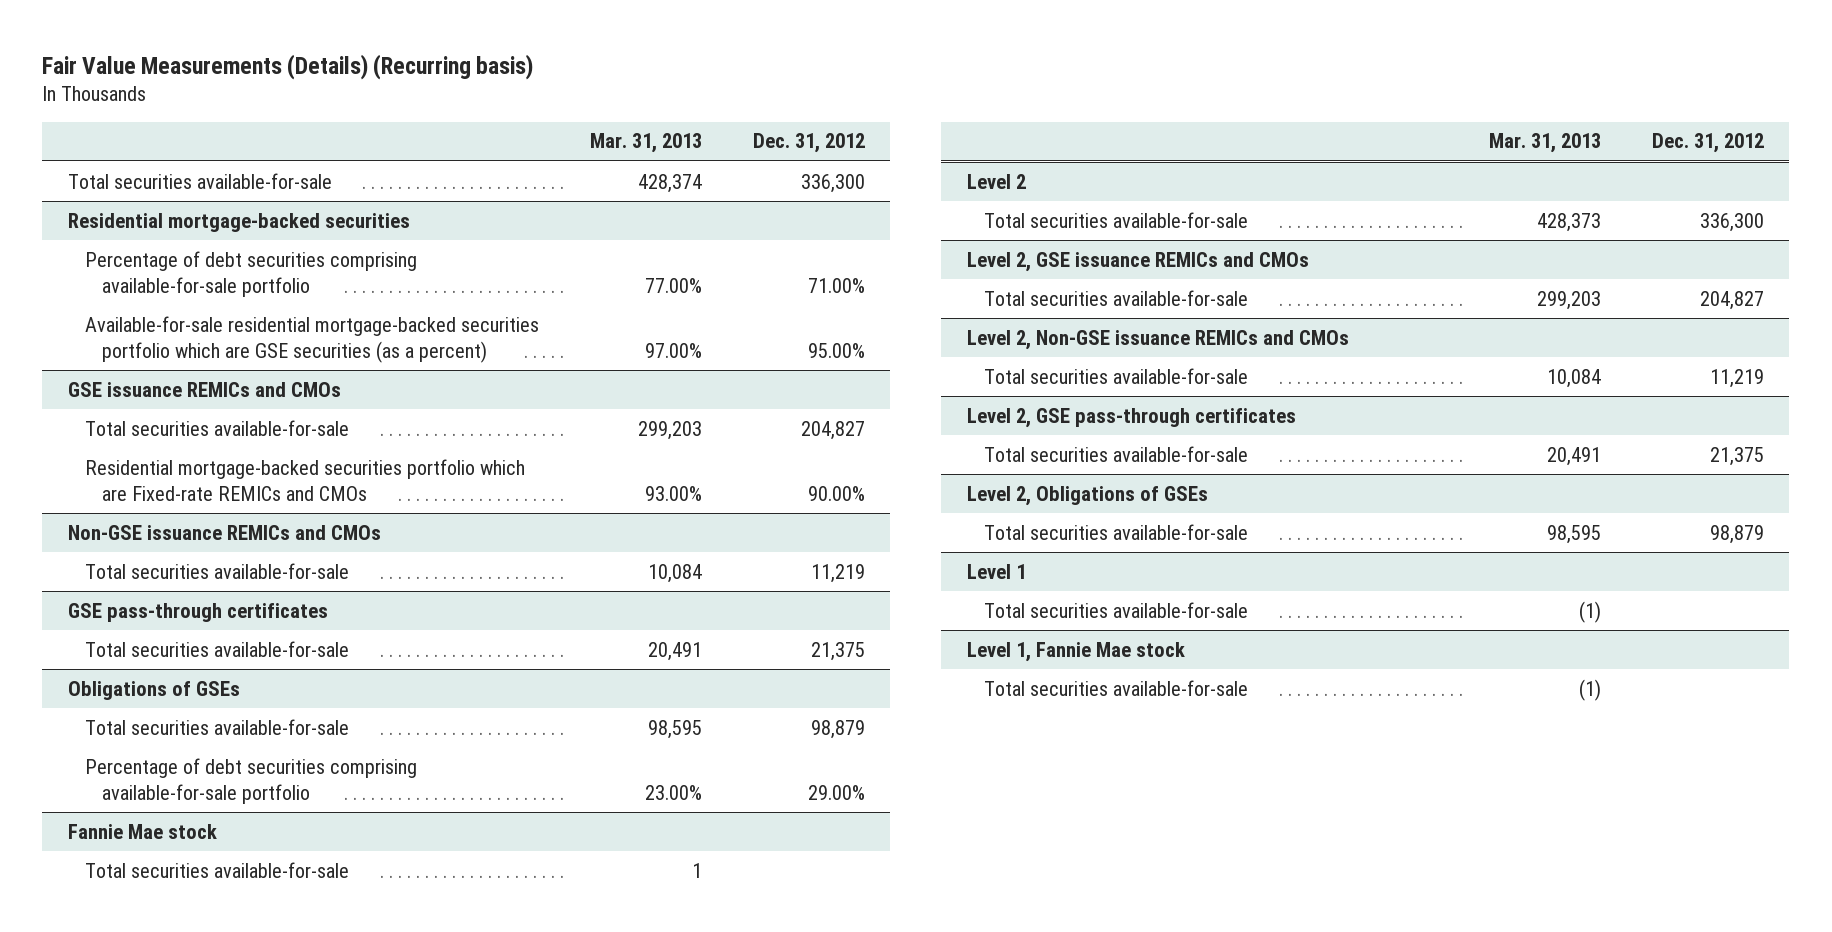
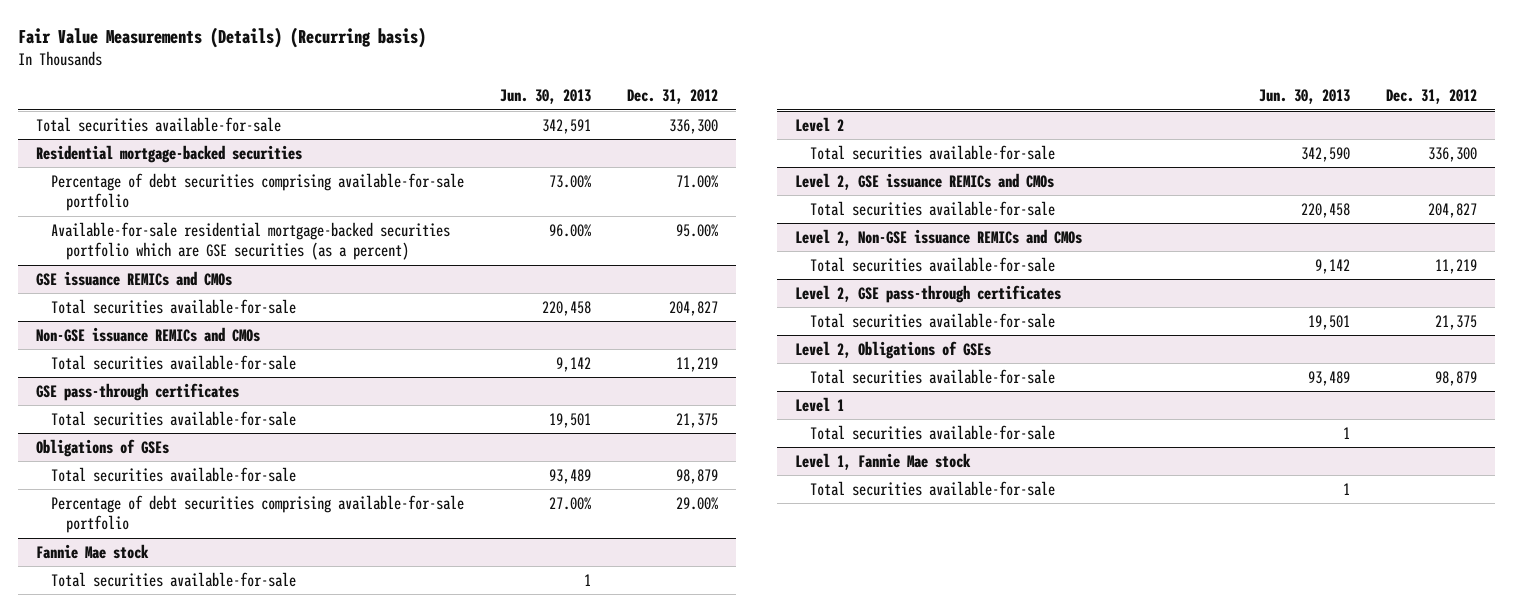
[589,133,702,154] Mar. 31, 2013 -> none
none -> [500,89,592,105] Jun. 30, 2013
[84,458,525,501] Residential mortgage-backed securities portfolio which are Fixed-rate REMICs and CMOs -> none

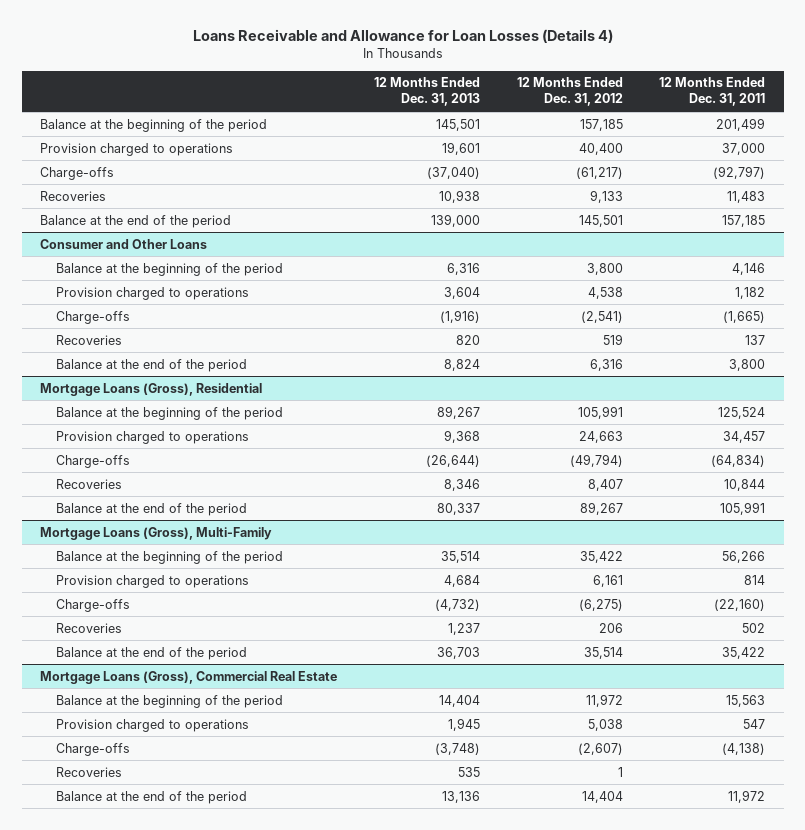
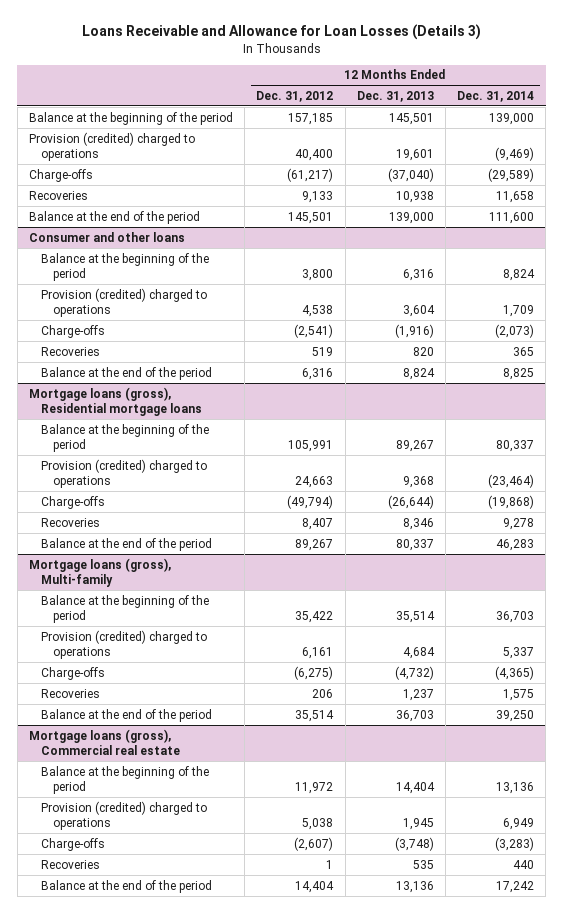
[192,29,613,44] Loans Receivable and Allowance for Loan Losses (Details 4) -> [81,24,481,41] Loans Receivable and Allowance for Loan Losses (Details 3)
[659,77,766,107] 12 Months Ended Dec. 31, 2011 -> none
none -> [457,90,535,102] Dec. 31, 2014
[40,142,234,156] Provision charged to operations -> [29,131,196,161] Provision (credited) charged to operations
[40,238,208,249] Consumer and Other Loans -> [29,231,186,242] Consumer and other loans
[55,286,249,300] Provision charged to operations -> [40,287,207,317] Provision (credited) charged to operations
[40,382,263,396] Mortgage Loans (Gross), Residential -> [29,386,202,416] Mortgage loans (gross), Residential mortgage loans
[55,430,249,444] Provision charged to operations -> [40,458,207,488] Provision (credited) charged to operations
[40,526,273,540] Mortgage Loans (Gross), Multi-Family -> [29,557,172,587] Mortgage loans (gross), Multi-family
[55,574,249,588] Provision charged to operations -> [40,629,207,659] Provision (credited) charged to operations
[40,670,338,684] Mortgage Loans (Gross), Commercial Real Estate -> [29,728,180,755] Mortgage loans (gross), Commercial real estate
[55,718,249,732] Provision charged to operations -> [40,800,207,830] Provision (credited) charged to operations

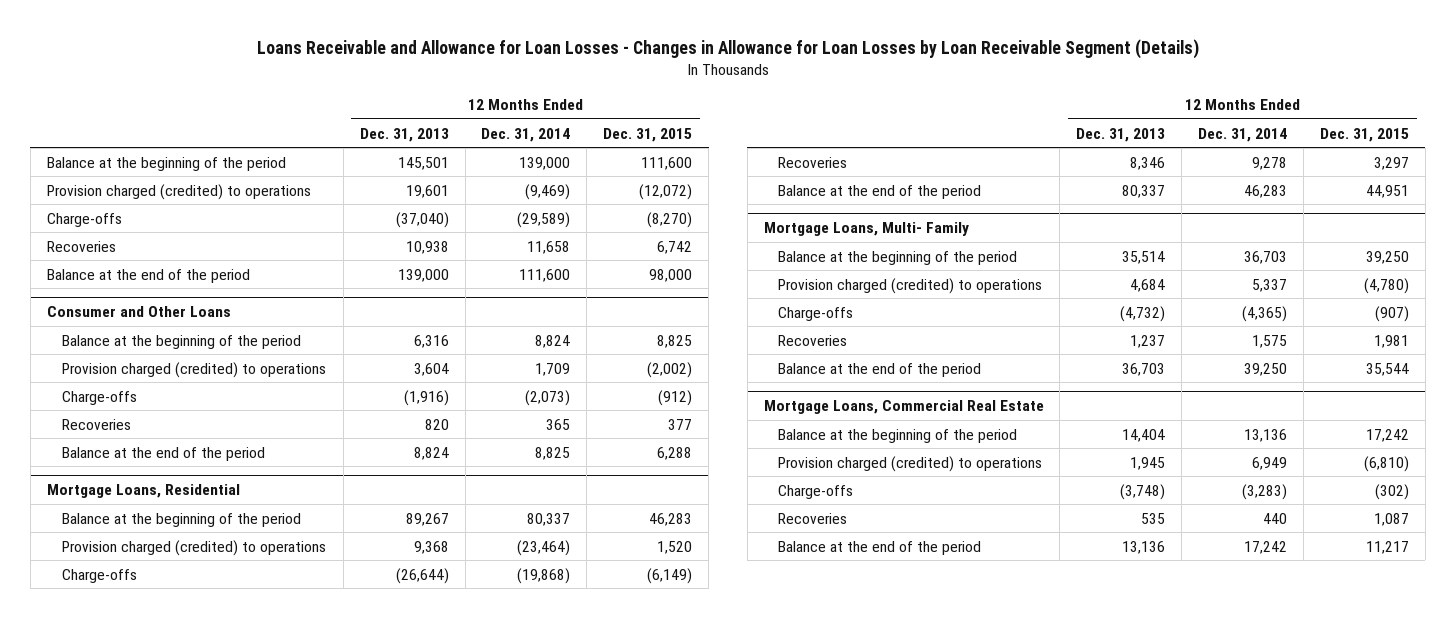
[81,24,481,41] Loans Receivable and Allowance for Loan Losses (Details 3) -> [256,39,1199,60] Loans Receivable and Allowance for Loan Losses - Changes in Allowance for Loan Losses by Loan Receivable Segment (Details)
[256,90,334,102] Dec. 31, 2012 -> none
none -> [603,127,693,142] Dec. 31, 2015
[29,131,196,161] Provision (credited) charged to operations -> [46,183,311,200] Provision charged (credited) to operations
[29,231,186,242] Consumer and other loans -> [46,305,231,317] Consumer and Other Loans
[40,287,207,317] Provision (credited) charged to operations -> [61,361,326,378] Provision charged (credited) to operations
[29,386,202,416] Mortgage loans (gross), Residential mortgage loans -> [46,483,240,498] Mortgage Loans, Residential
[40,458,207,488] Provision (credited) charged to operations -> [61,539,326,556] Provision charged (credited) to operations
[29,557,172,587] Mortgage loans (gross), Multi-family -> [763,221,969,236] Mortgage Loans, Multi- Family
[40,629,207,659] Provision (credited) charged to operations -> [778,277,1043,294] Provision charged (credited) to operations
[29,728,180,755] Mortgage loans (gross), Commercial real estate -> [763,399,1044,414] Mortgage Loans, Commercial Real Estate
[40,800,207,830] Provision (credited) charged to operations -> [778,455,1043,472] Provision charged (credited) to operations

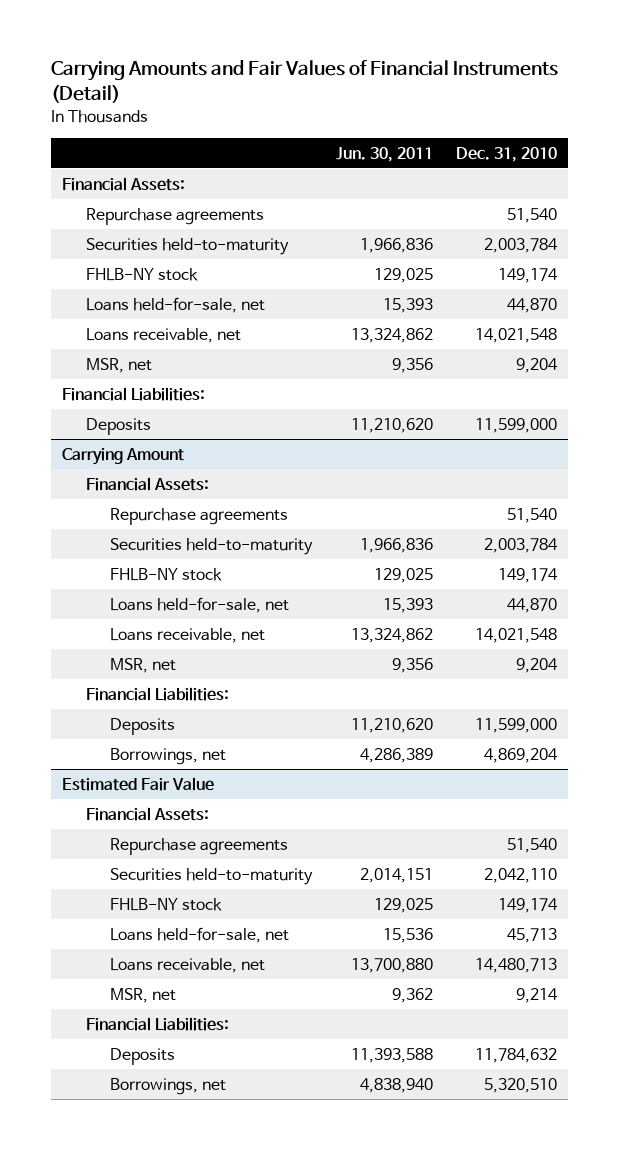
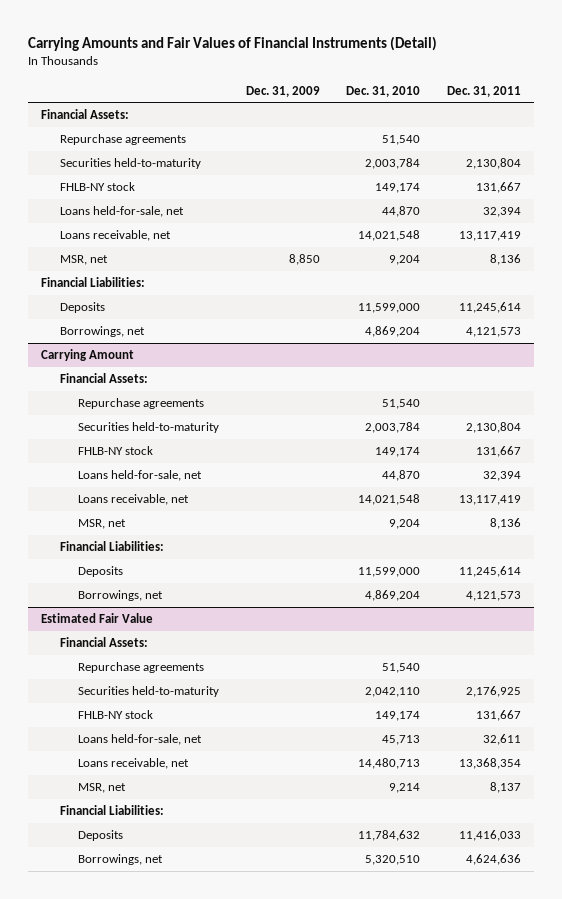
[335,146,433,162] Jun. 30, 2011 -> none
none -> [245,85,320,97] Dec. 31, 2009
none -> [446,85,521,97] Dec. 31, 2011
none -> [59,326,145,338] Borrowings, net

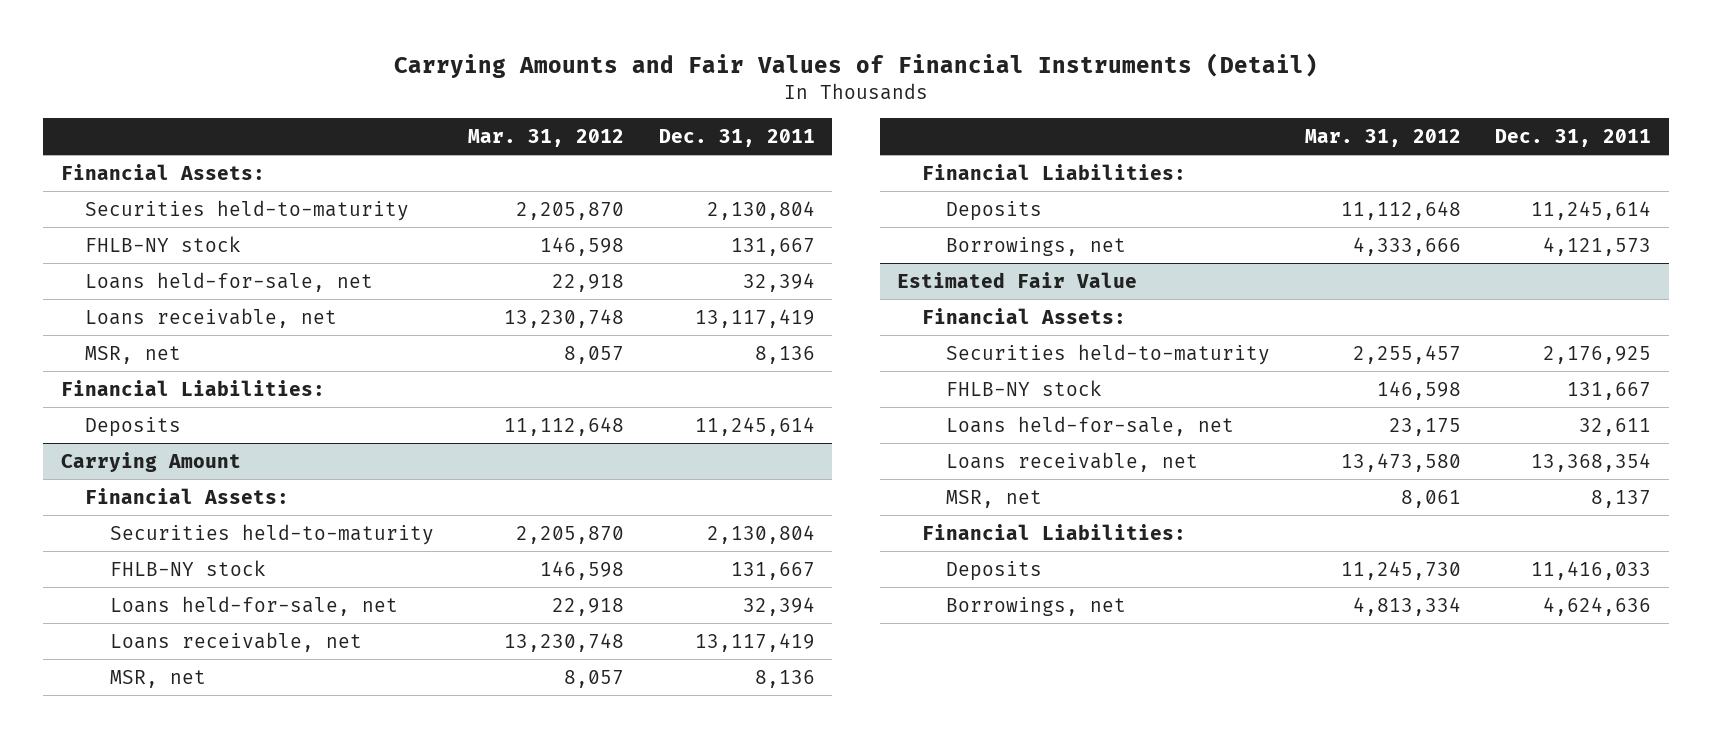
[245,85,320,97] Dec. 31, 2009 -> none
[346,85,421,97] Dec. 31, 2010 -> none
none -> [468,128,625,147] Mar. 31, 2012
[59,134,186,146] Repurchase agreements -> none
[59,326,145,338] Borrowings, net -> none
[78,398,205,410] Repurchase agreements -> none
[78,662,205,674] Repurchase agreements -> none

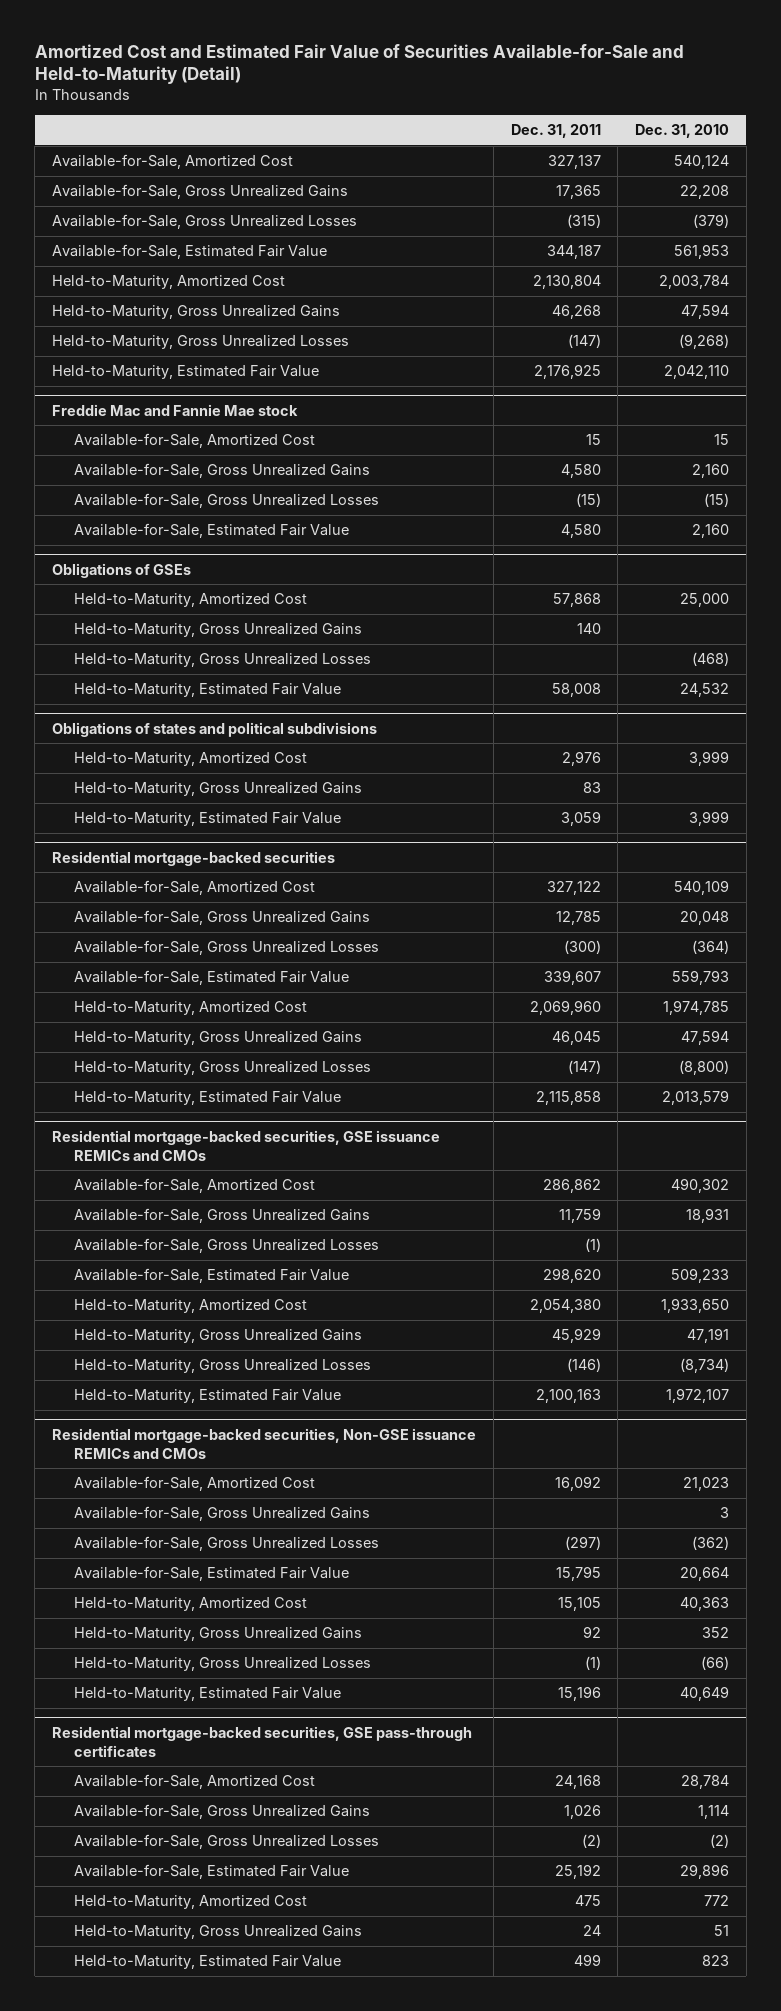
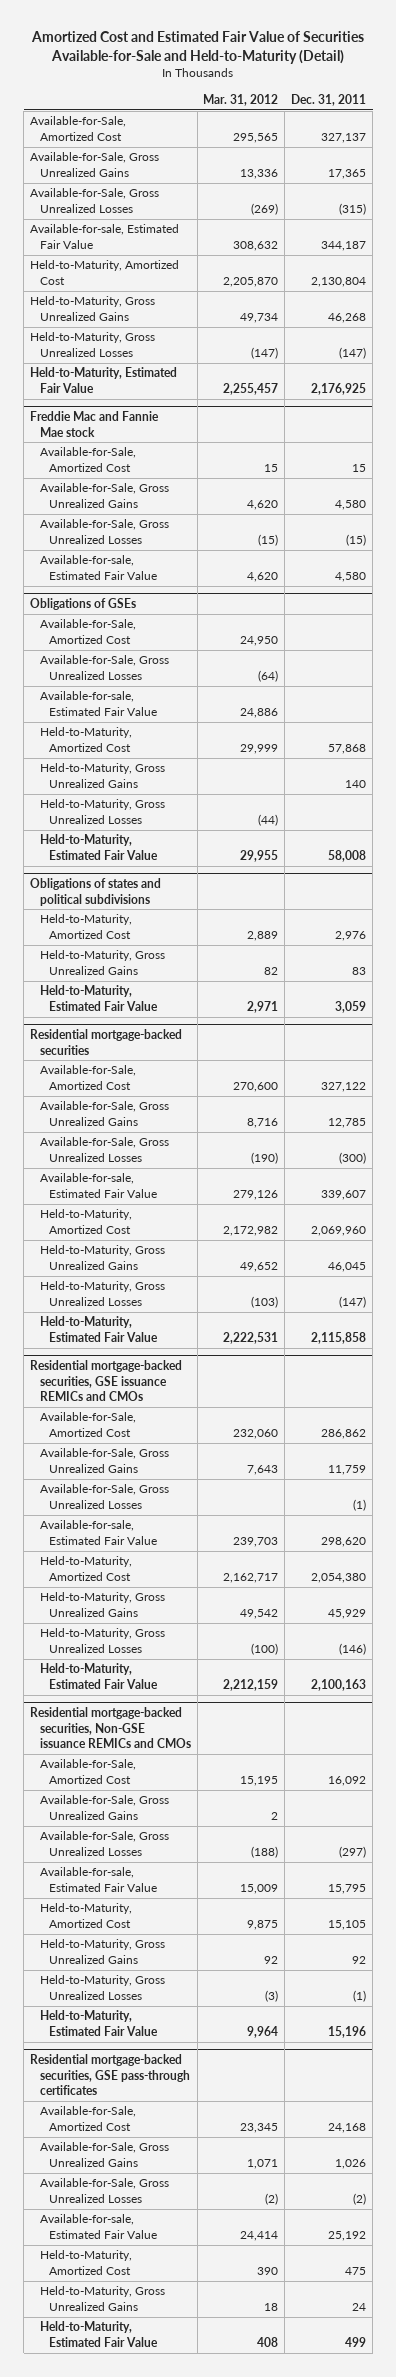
[635,124,730,139] Dec. 31, 2010 -> none
none -> [203,93,279,106] Mar. 31, 2012
[52,244,328,260] Available-for-Sale, Estimated Fair Value -> [30,224,180,249] Available-for-sale, Estimated Fair Value
[73,523,349,539] Available-for-Sale, Estimated Fair Value -> [39,555,158,580] Available-for-sale, Estimated Fair Value
none -> [39,619,136,644] Available-for-Sale, Amortized Cost
none -> [39,655,169,680] Available-for-Sale, Gross Unrealized Losses
none -> [39,691,158,716] Available-for-sale, Estimated Fair Value
[73,970,349,986] Available-for-Sale, Estimated Fair Value -> [39,1173,158,1198] Available-for-sale, Estimated Fair Value
[73,1268,349,1284] Available-for-Sale, Estimated Fair Value -> [39,1520,158,1545] Available-for-sale, Estimated Fair Value
[73,1566,349,1582] Available-for-Sale, Estimated Fair Value -> [39,1867,158,1892] Available-for-sale, Estimated Fair Value
[73,1864,349,1880] Available-for-Sale, Estimated Fair Value -> [39,2214,158,2239] Available-for-sale, Estimated Fair Value

